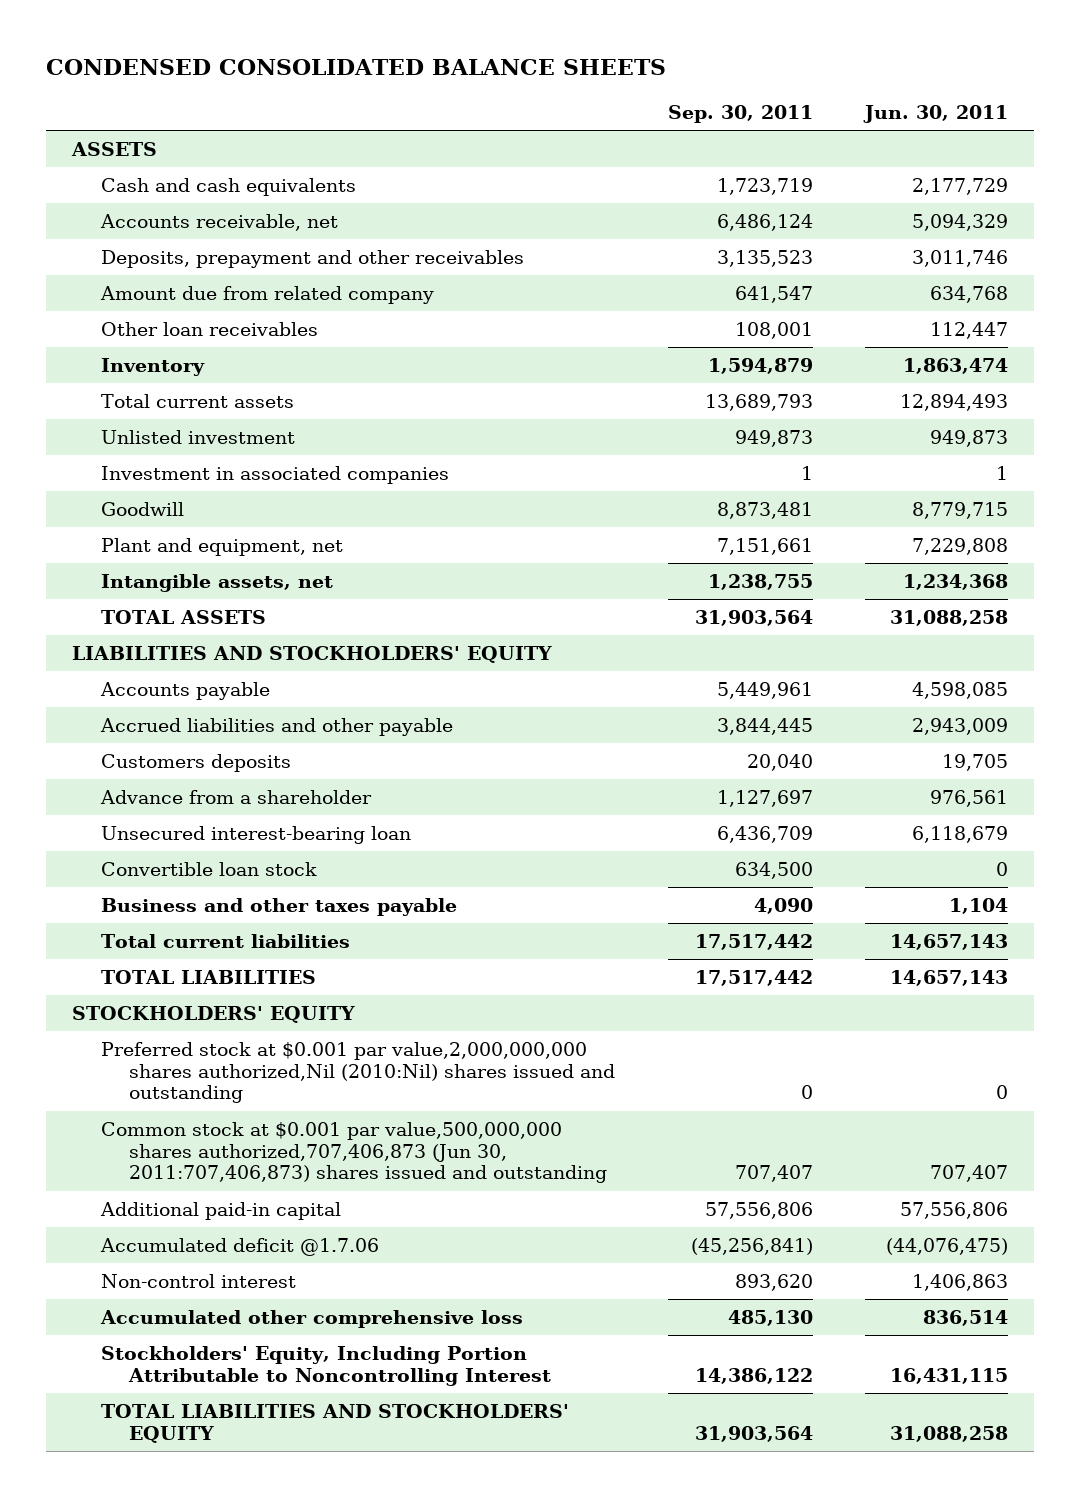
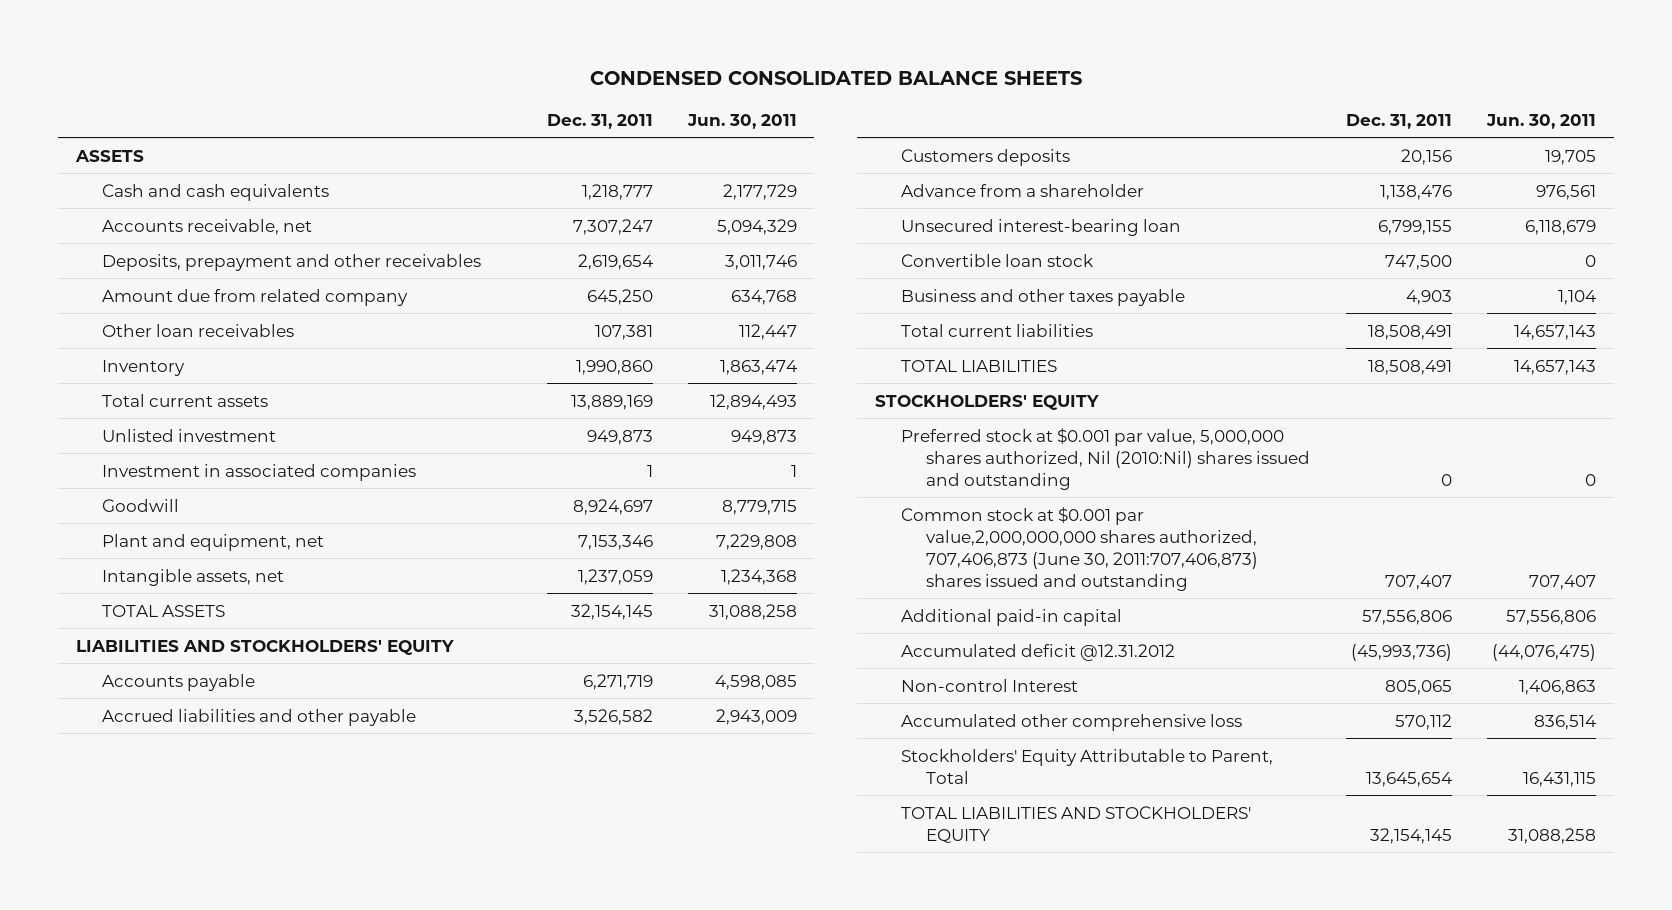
[667,104,813,123] Sep. 30, 2011 -> none
none -> [546,113,653,129] Dec. 31, 2011
[100,1042,616,1104] Preferred stock at $0.001 par value,2,000,000,000 shares authorized,Nil (2010:Nil) shares issued and outstanding -> [900,427,1311,490] Preferred stock at $0.001 par value, 5,000,000 shares authorized, Nil (2010:Nil) shares issued and outstanding
[100,1122,608,1184] Common stock at $0.001 par value,500,000,000 shares authorized,707,406,873 (Jun 30, 2011:707,406,873) shares issued and outstanding -> [900,506,1259,591] Common stock at $0.001 par value,2,000,000,000 shares authorized, 707,406,873 (June 30, 2011:707,406,873) shares issued and outstanding
[99,1238,379,1257] Accumulated deficit @1.7.06 -> [900,643,1175,661] Accumulated deficit @12.31.2012
[100,1274,296,1289] Non-control interest -> [900,678,1078,692] Non-control Interest
[100,1346,552,1386] Stockholders' Equity, Including Portion Attributable to Noncontrolling Interest -> [900,748,1273,784] Stockholders' Equity Attributable to Parent, Total

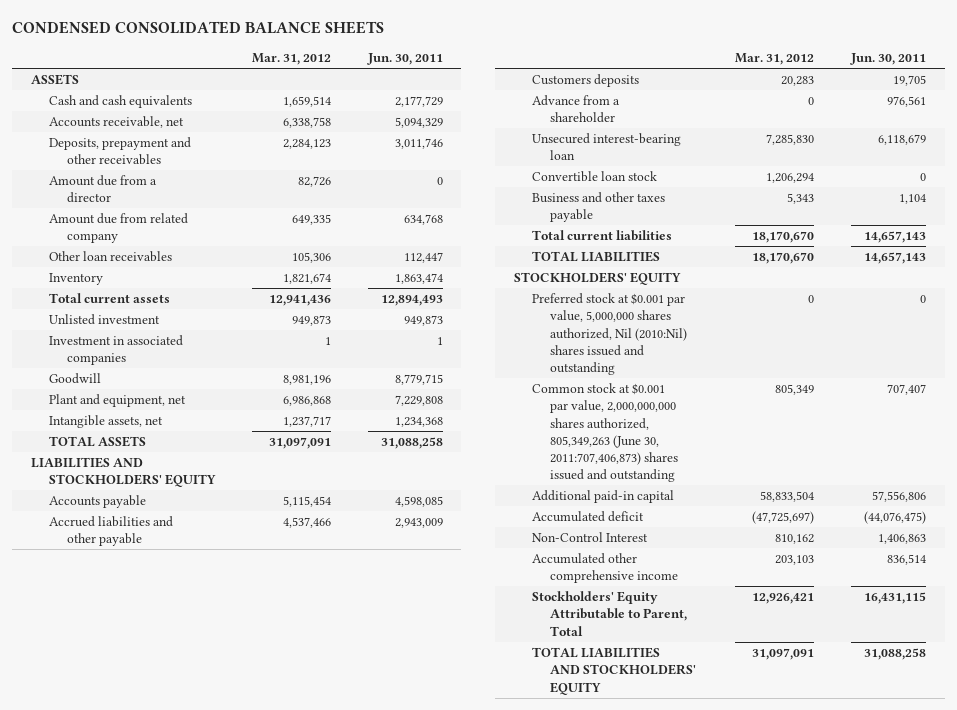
[546,113,653,129] Dec. 31, 2011 -> none
none -> [251,53,331,66] Mar. 31, 2012
none -> [48,175,157,204] Amount due from a director
[900,506,1259,591] Common stock at $0.001 par value,2,000,000,000 shares authorized, 707,406,873 (June 30, 2011:707,406,873) shares issued and outstanding -> [531,383,678,483] Common stock at $0.001 par value, 2,000,000,000 shares authorized, 805,349,263 (June 30, 2011:707,406,873) shares issued and outstanding
[900,643,1175,661] Accumulated deficit @12.31.2012 -> [531,511,644,523] Accumulated deficit
[900,678,1078,692] Non-control Interest -> [531,532,648,543] Non-Control Interest
[900,713,1242,731] Accumulated other comprehensive loss -> [531,553,678,584] Accumulated other comprehensive income

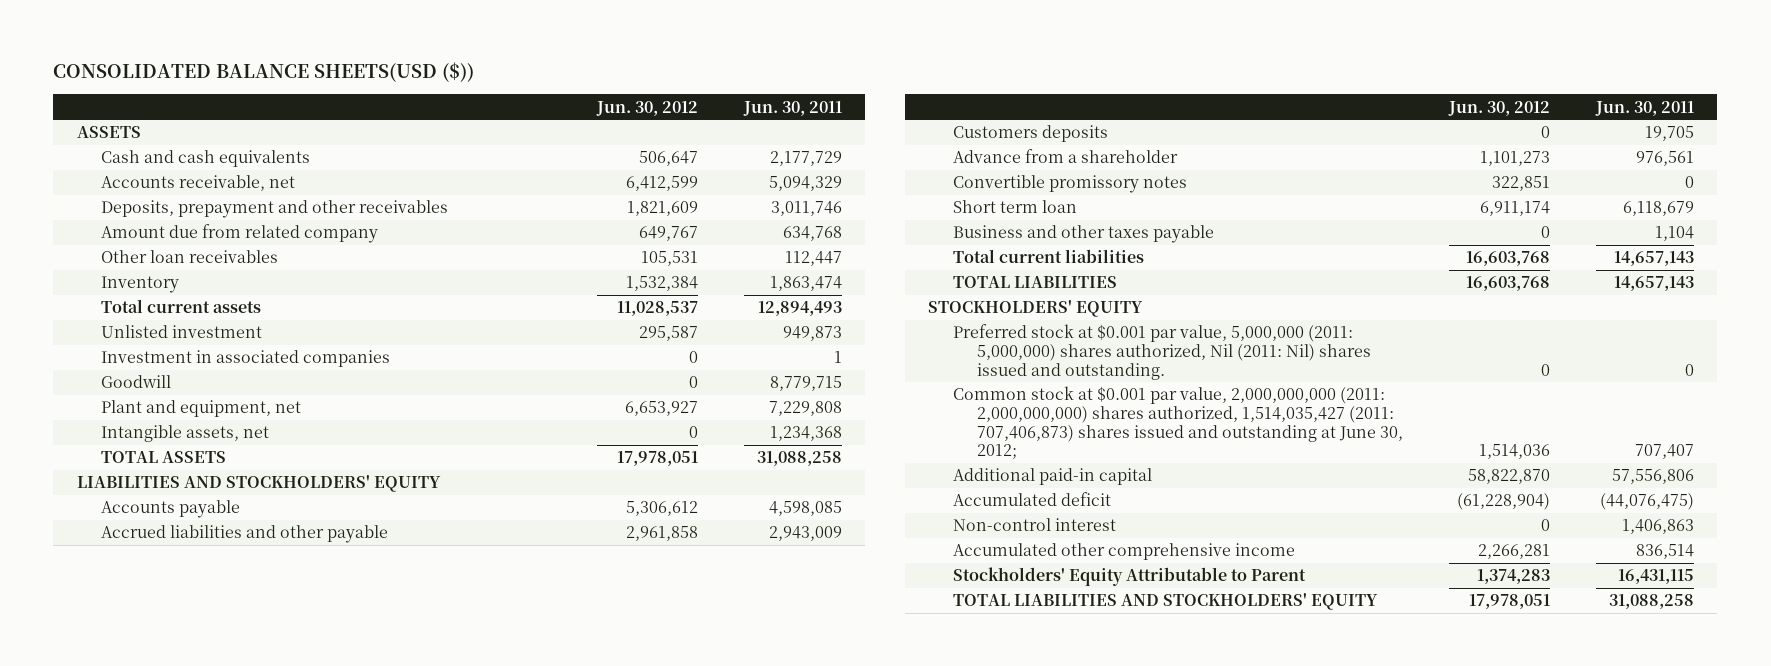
[12,21,385,35] CONDENSED CONSOLIDATED BALANCE SHEETS -> [53,62,475,83] CONSOLIDATED BALANCE SHEETS(USD ($))
[251,53,331,66] Mar. 31, 2012 -> none
none -> [596,100,699,116] Jun. 30, 2012
[48,175,157,204] Amount due from a director -> none
[531,133,681,161] Unsecured interest-bearing loan -> none
none -> [952,175,1187,194] Convertible promissory notes
[531,171,657,183] Convertible loan stock -> [952,200,1077,214] Short term loan
[920,173,927,182] 0 -> [1623,201,1695,217] 6,118,679
[531,293,687,375] Preferred stock at $0.001 par value, 5,000,000 shares authorized, Nil (2010:Nil) shares issued and outstanding -> [952,324,1371,380] Preferred stock at $0.001 par value, 5,000,000 (2011: 5,000,000) shares authorized, Nil (2011: Nil) shares issued and outstanding.
[531,383,678,483] Common stock at $0.001 par value, 2,000,000,000 shares authorized, 805,349,263 (June 30, 2011:707,406,873) shares issued and outstanding -> [952,386,1403,460] Common stock at $0.001 par value, 2,000,000,000 (2011: 2,000,000,000) shares authorized, 1,514,035,427 (2011: 707,406,873) shares issued and outstanding at June 30, 2012;
[531,532,648,543] Non-Control Interest -> [952,518,1116,532] Non-control interest
[531,591,687,636] Stockholders' Equity Attributable to Parent, Total -> [952,567,1306,587] Stockholders' Equity Attributable to Parent

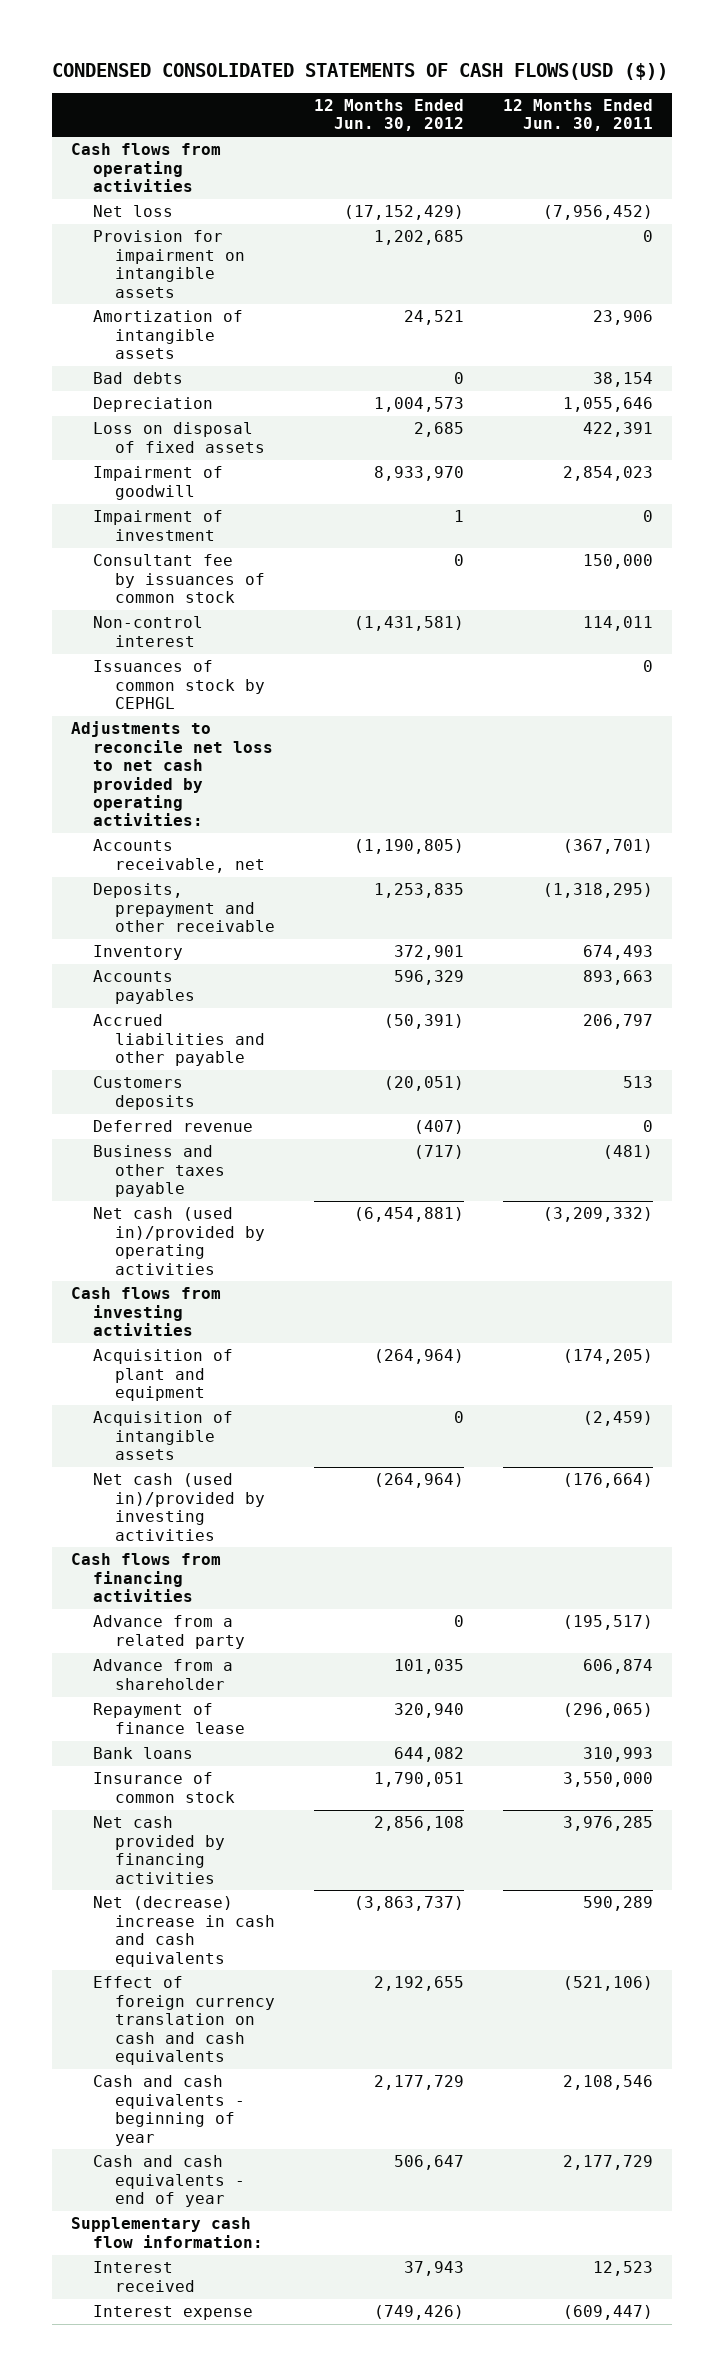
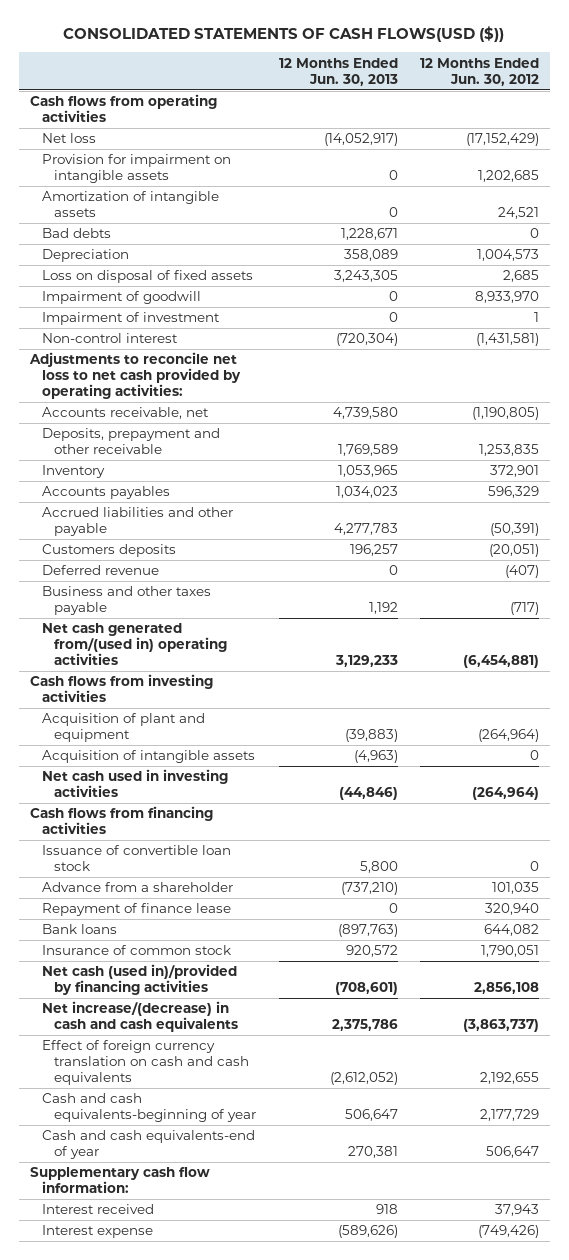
[52,62,669,80] CONDENSED CONSOLIDATED STATEMENTS OF CASH FLOWS(USD ($)) -> [63,26,505,43] CONSOLIDATED STATEMENTS OF CASH FLOWS(USD ($))
[502,98,653,132] 12 Months Ended Jun. 30, 2011 -> none
none -> [278,57,398,86] 12 Months Ended Jun. 30, 2013
[93,554,266,604] Consultant fee by issuances of common stock -> none
[93,660,266,710] Issuances of common stock by CEPHGL -> none
[93,1207,266,1275] Net cash (used in)/provided by operating activities -> [42,623,228,666] Net cash generated from/(used in) operating activities
[93,1473,266,1541] Net cash (used in)/provided by investing activities -> [42,769,229,798] Net cash used in investing activities
[93,1615,246,1649] Advance from a related party -> none
none -> [42,845,232,872] Issuance of convertible loan stock
[93,1816,226,1884] Net cash provided by financing activities -> [42,964,238,996] Net cash (used in)/provided by financing activities
[93,1896,276,1967] Net (decrease) increase in cash and cash equivalents -> [42,1001,239,1033] Net increase/(decrease) in cash and cash equivalents
[93,2075,246,2146] Cash and cash equivalents - beginning of year -> [42,1093,257,1123] Cash and cash equivalents-beginning of year
[93,2155,246,2208] Cash and cash equivalents - end of year -> [42,1130,256,1160] Cash and cash equivalents-end of year

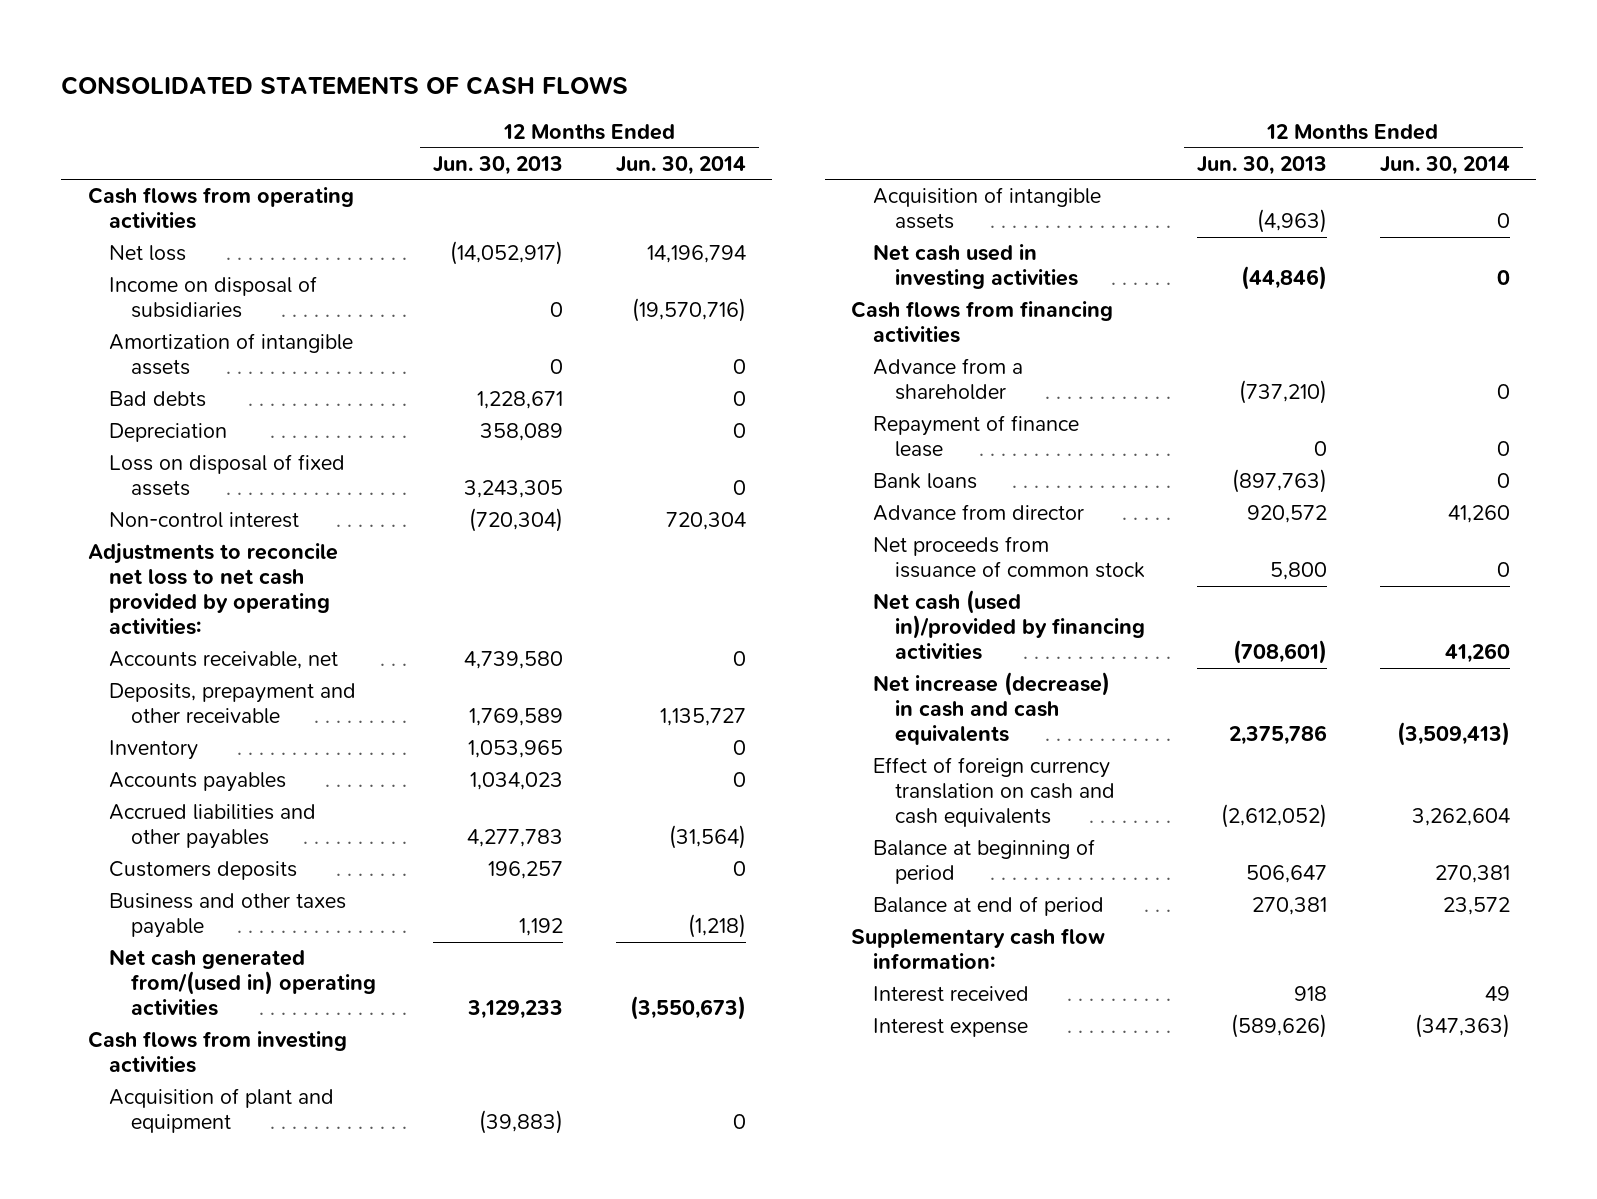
[63,26,505,43] CONSOLIDATED STATEMENTS OF CASH FLOWS(USD ($)) -> [61,76,629,96] CONSOLIDATED STATEMENTS OF CASH FLOWS
[420,57,540,86] 12 Months Ended Jun. 30, 2012 -> none
none -> [615,155,746,175] Jun. 30, 2014
[42,154,232,184] Provision for impairment on intangible assets -> none
none -> [109,276,318,319] Income on disposal of subsidiaries
[42,291,202,305] Impairment of goodwill -> none
[42,312,221,326] Impairment of investment -> none
[42,507,234,537] Accrued liabilities and other payable -> [109,804,317,850] Accrued liabilities and other payables
[42,565,160,576] Deferred revenue -> none
[42,845,232,872] Issuance of convertible loan stock -> none
[42,945,232,956] Insurance of common stock -> [873,504,1085,522] Advance from director
none -> [873,536,1145,579] Net proceeds from issuance of common stock
[42,1001,239,1033] Net increase/(decrease) in cash and cash equivalents -> [873,672,1111,746] Net increase (decrease) in cash and cash equivalents
[42,1093,257,1123] Cash and cash equivalents-beginning of year -> [873,839,1096,885] Balance at beginning of period
[42,1130,256,1160] Cash and cash equivalents-end of year -> [873,896,1105,917] Balance at end of period

